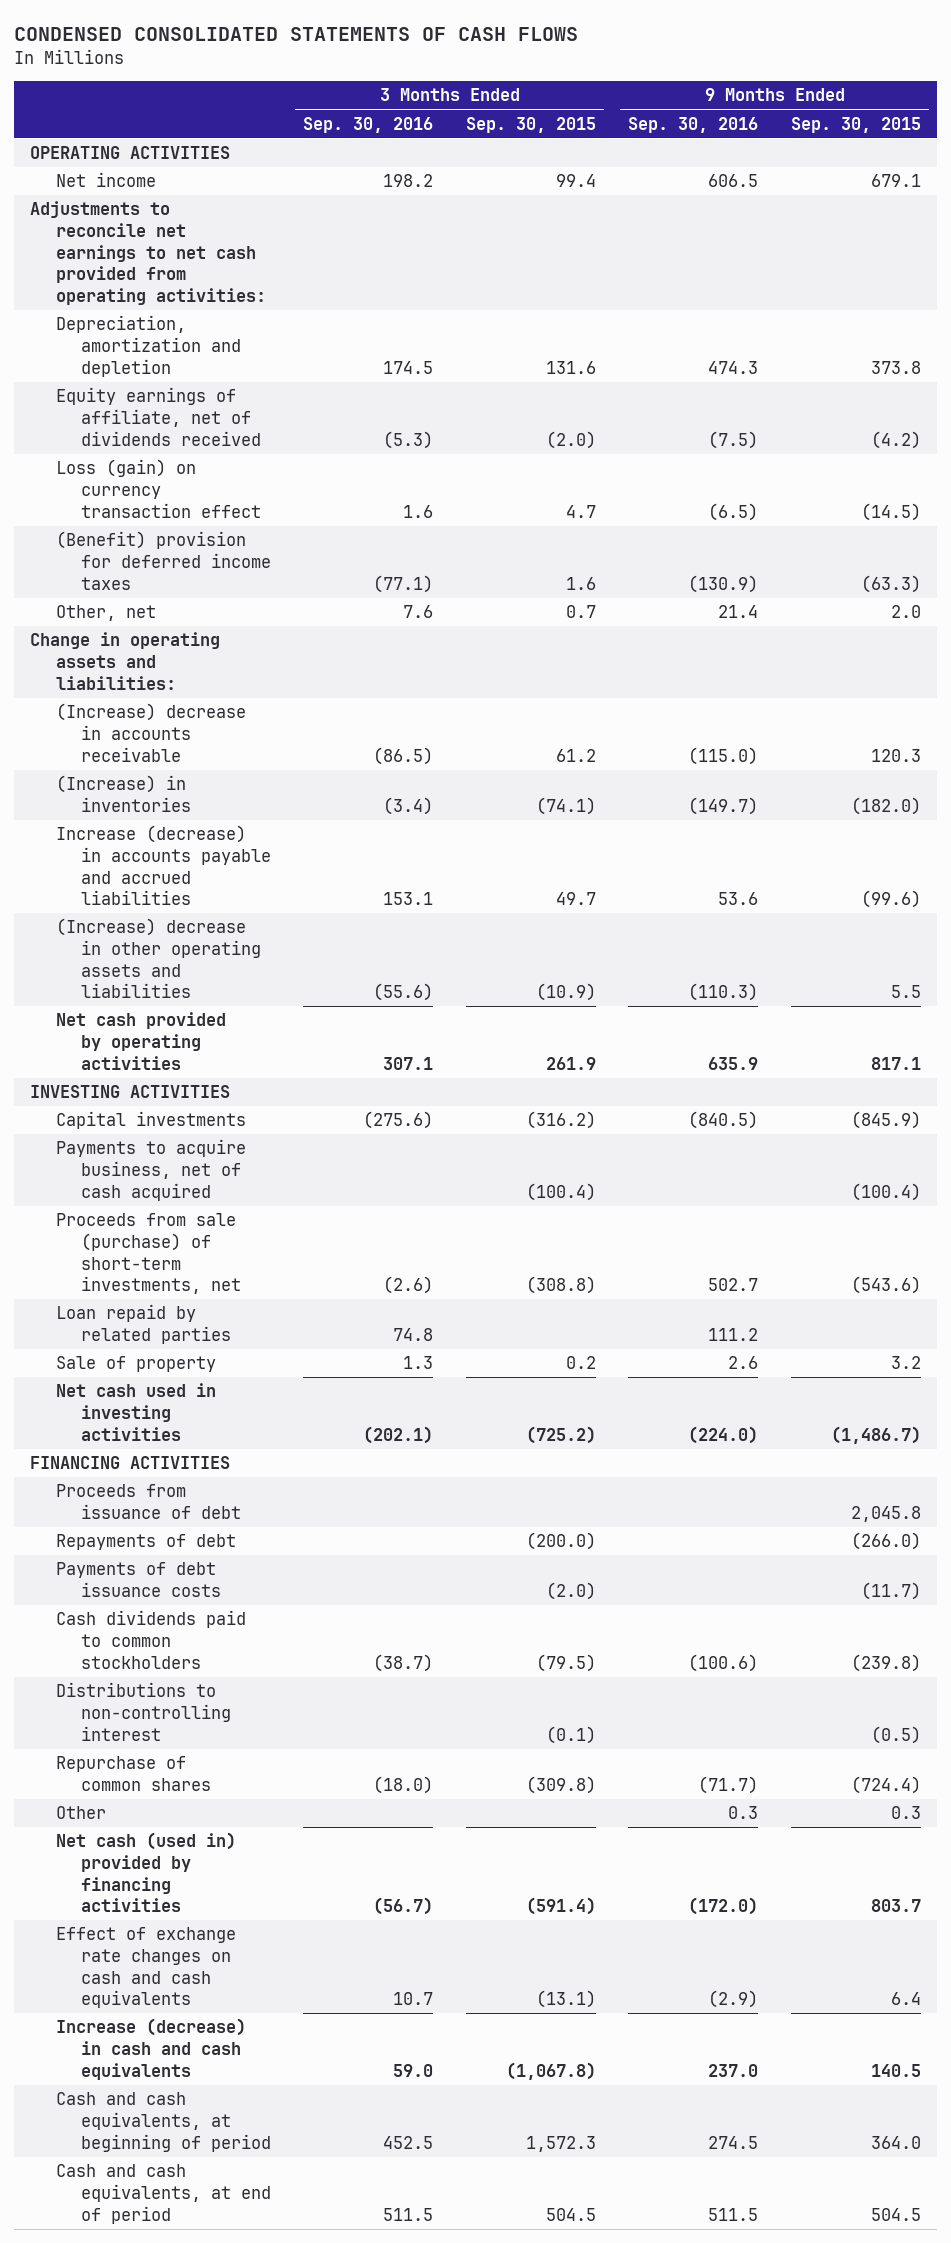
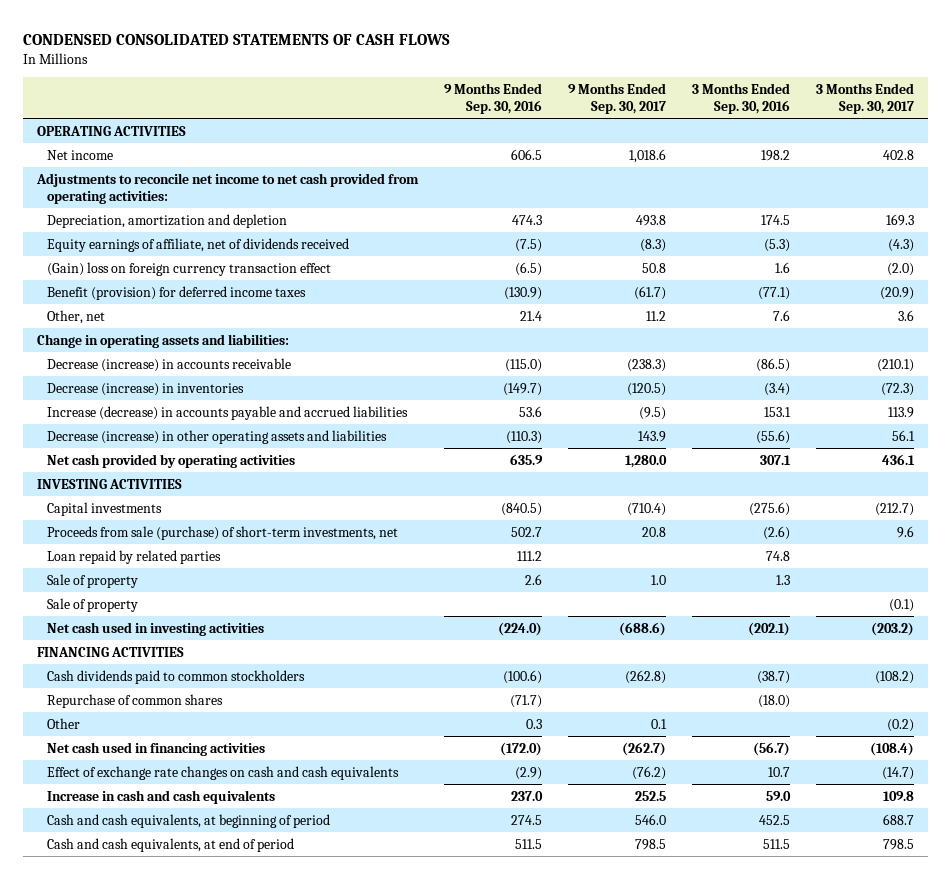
[465,116,596,133] Sep. 30, 2015 -> none
[791,116,922,133] Sep. 30, 2015 -> none
none -> [568,82,667,114] 9 Months Ended Sep. 30, 2017
none -> [816,82,915,114] 3 Months Ended Sep. 30, 2017
[30,201,266,305] Adjustments to reconcile net earnings to net cash provided from operating activities: -> [35,172,419,204] Adjustments to reconcile net income to net cash provided from operating activities:
[55,459,261,518] Loss (gain) on currency transaction effect -> [47,261,332,276] (Gain) loss on foreign currency transaction effect
[55,531,271,590] (Benefit) provision for deferred income taxes -> [47,285,307,300] Benefit (provision) for deferred income taxes
[55,703,246,762] (Increase) decrease in accounts receivable -> [47,357,292,372] Decrease (increase) in accounts receivable
[55,775,191,813] (Increase) in inventories -> [47,382,245,396] Decrease (increase) in inventories
[55,918,261,999] (Increase) decrease in other operating assets and liabilities -> [47,429,388,444] Decrease (increase) in other operating assets and liabilities
[55,1139,246,1201] Payments to acquire business, net of cash acquired -> none
none -> [47,597,139,612] Sale of property
[55,1484,241,1520] Proceeds from issuance of debt -> none
[55,1534,236,1551] Repayments of debt -> none
[55,1562,221,1598] Payments of debt issuance costs -> none
[55,1682,231,1741] Distributions to non-controlling interest -> none
[55,1832,236,1913] Net cash (used in) provided by financing activities -> [47,741,266,756] Net cash used in financing activities
[55,2018,246,2080] Increase (decrease) in cash and cash equivalents -> [47,789,276,804] Increase in cash and cash equivalents

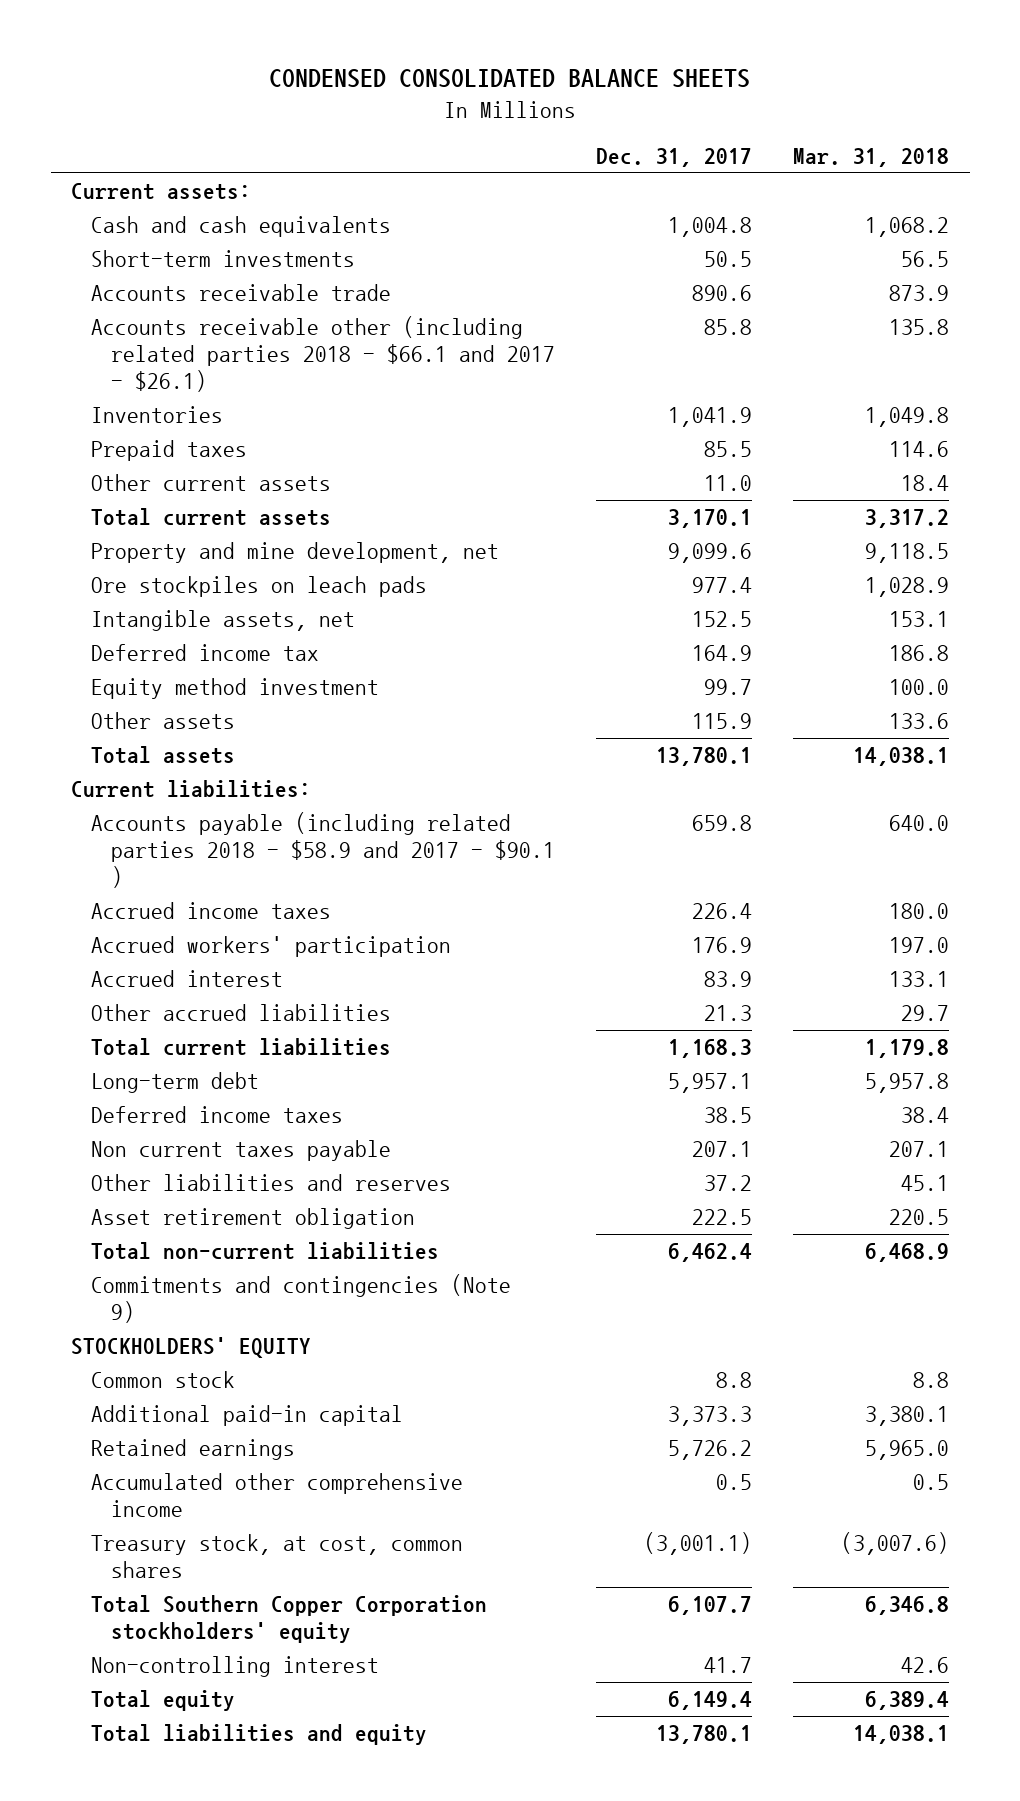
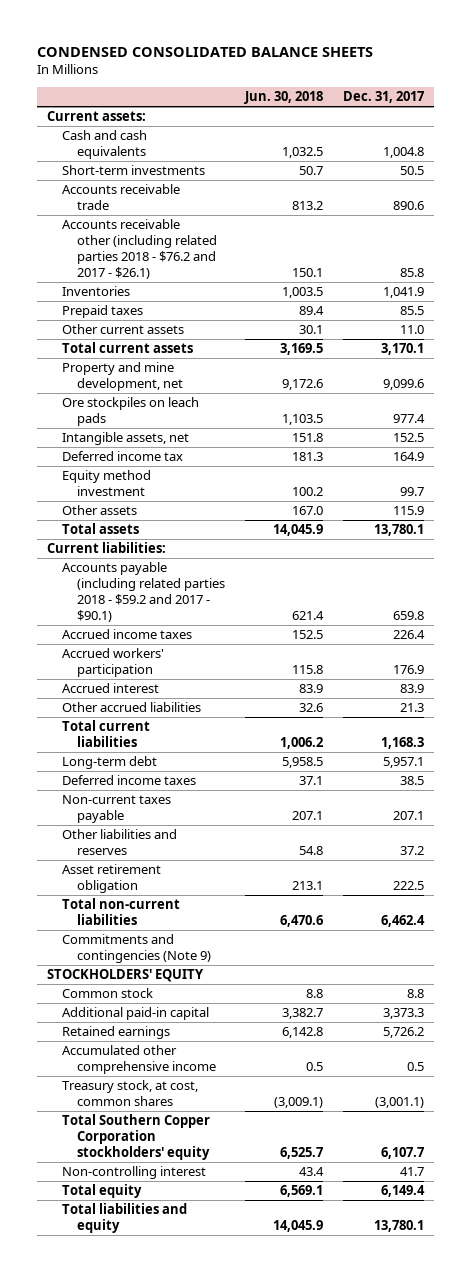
[793,148,950,168] Mar. 31, 2018 -> none
none -> [244,91,324,105] Jun. 30, 2018
[91,316,556,393] Accounts receivable other (including related parties 2018 - $66.1 and 2017 - $26.1) -> [62,219,218,280] Accounts receivable other (including related parties 2018 - $76.2 and 2017 - $26.1)
[91,812,556,889] Accounts payable (including related parties 2018 - $58.9 and 2017 - $90.1 ) -> [62,562,226,623] Accounts payable (including related parties 2018 - $59.2 and 2017 - $90.1)
[91,1140,392,1162] Non current taxes payable -> [62,795,172,824] Non-current taxes payable

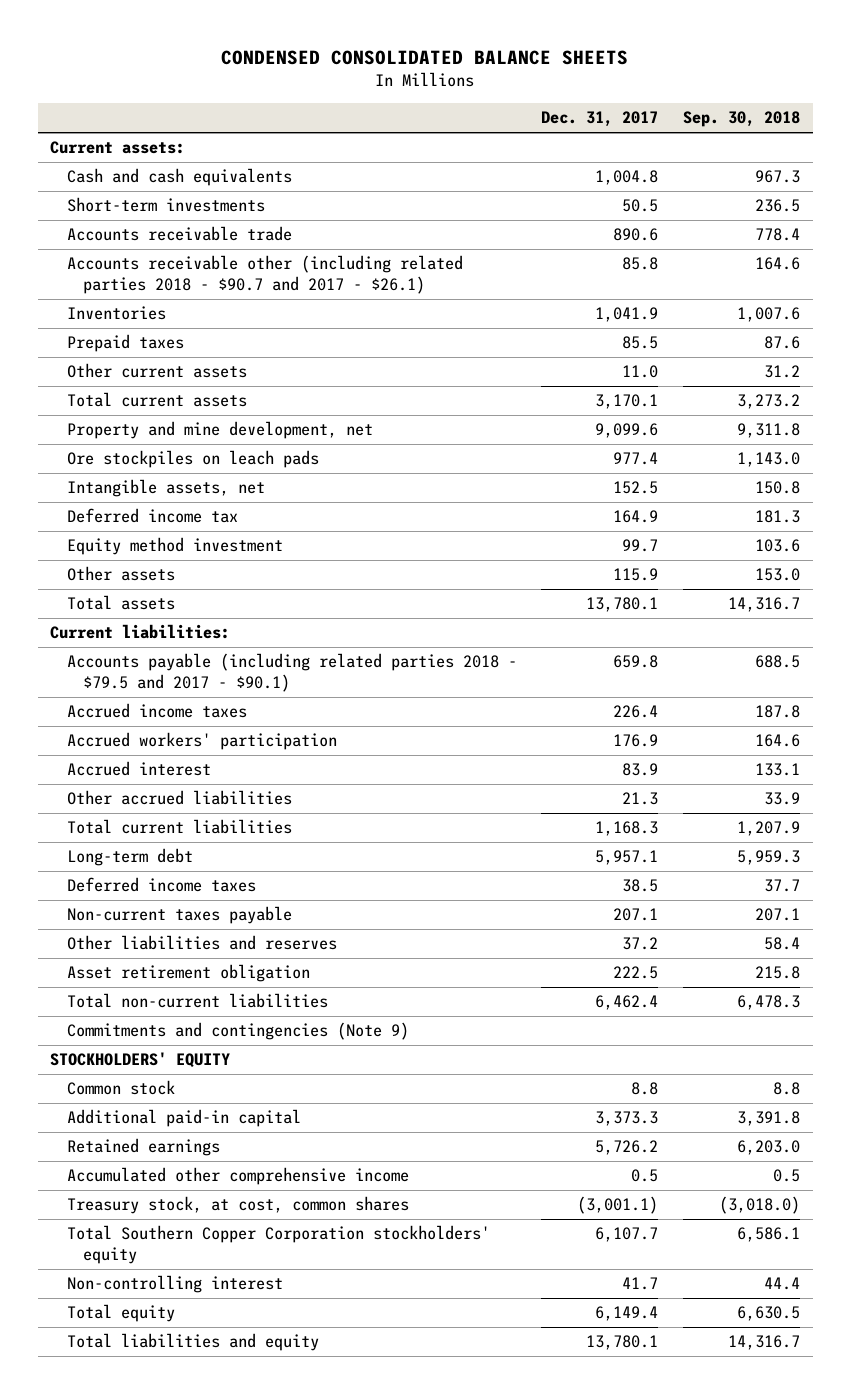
[244,91,324,105] Jun. 30, 2018 -> none
none -> [683,111,801,128] Sep. 30, 2018
[62,219,218,280] Accounts receivable other (including related parties 2018 - $76.2 and 2017 - $26.1) -> [66,255,463,295] Accounts receivable other (including related parties 2018 - $90.7 and 2017 - $26.1)
[62,562,226,623] Accounts payable (including related parties 2018 - $59.2 and 2017 - $90.1) -> [66,653,517,693] Accounts payable (including related parties 2018 - $79.5 and 2017 - $90.1)

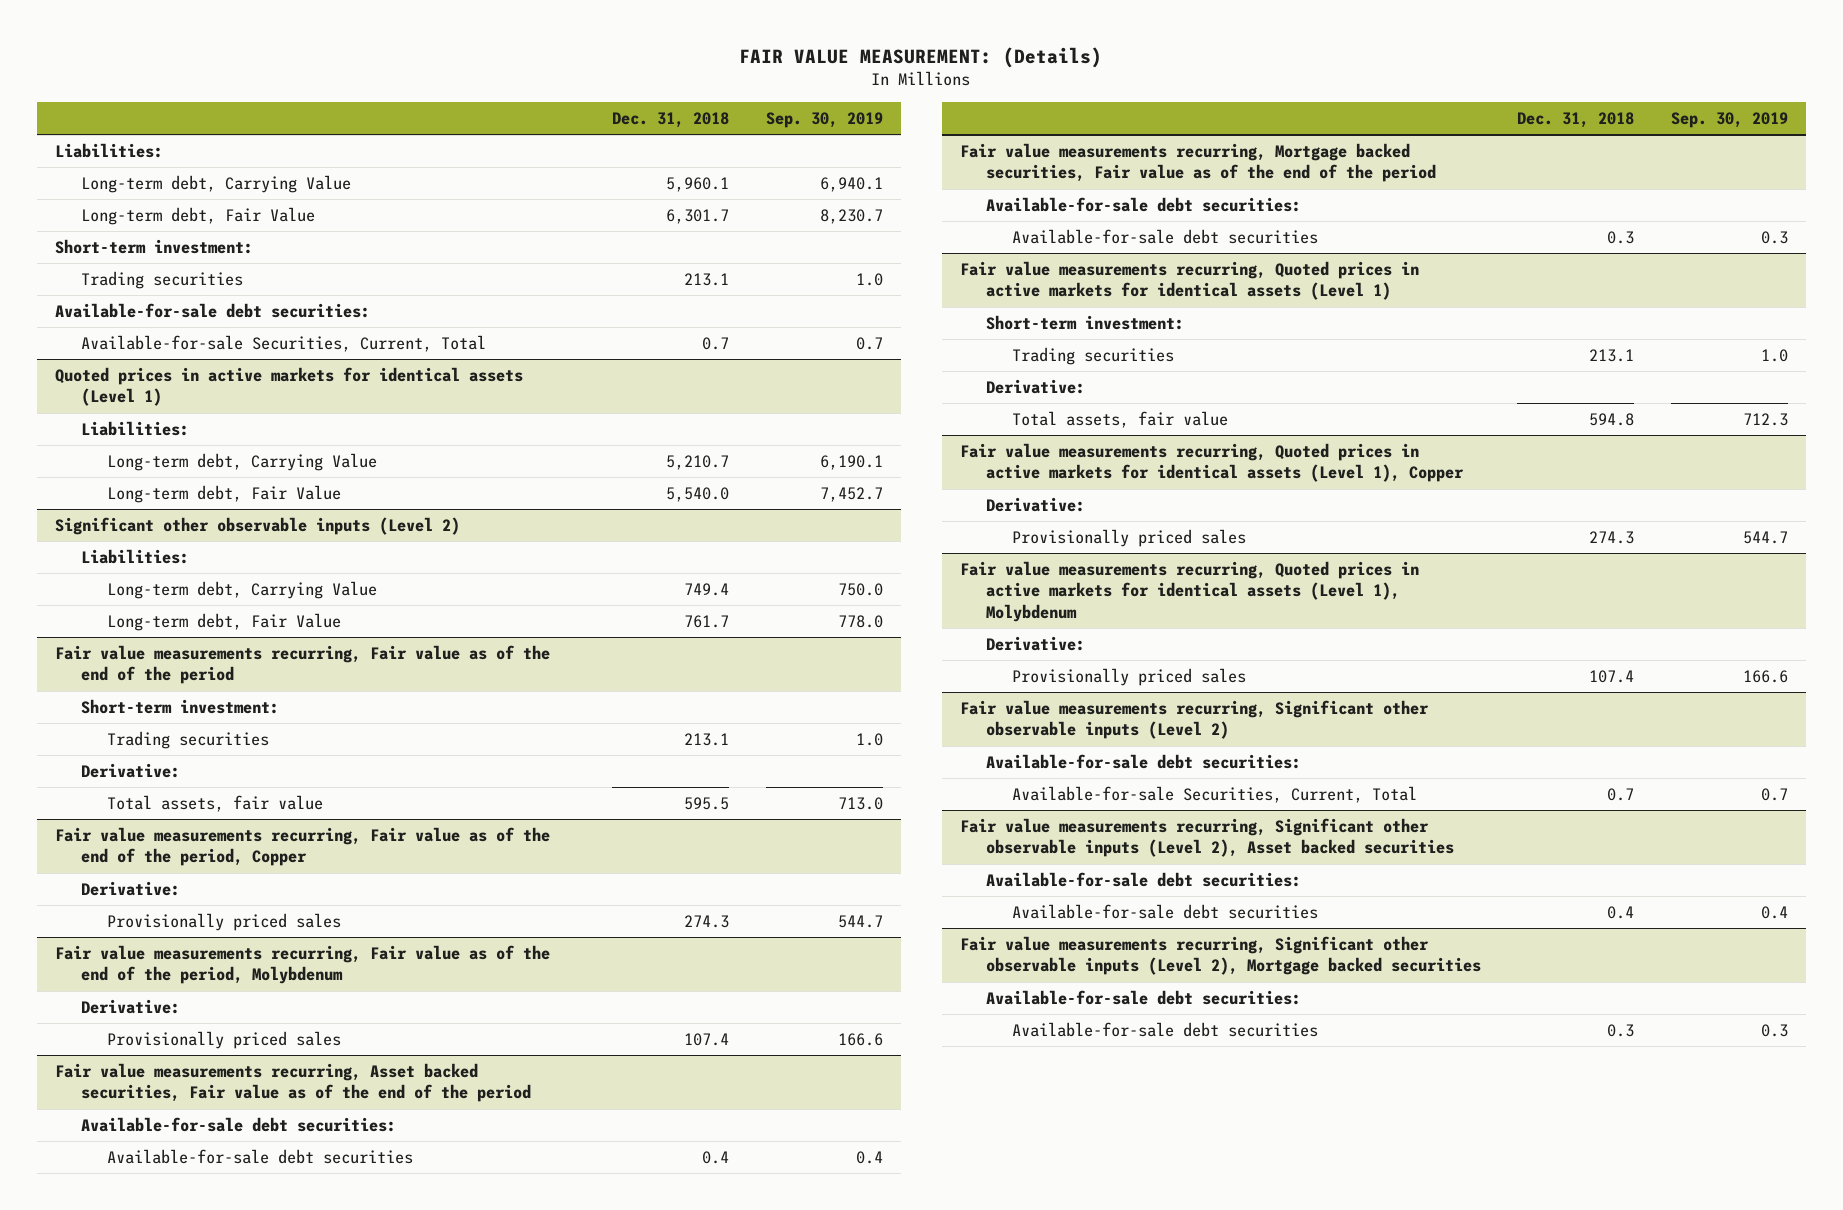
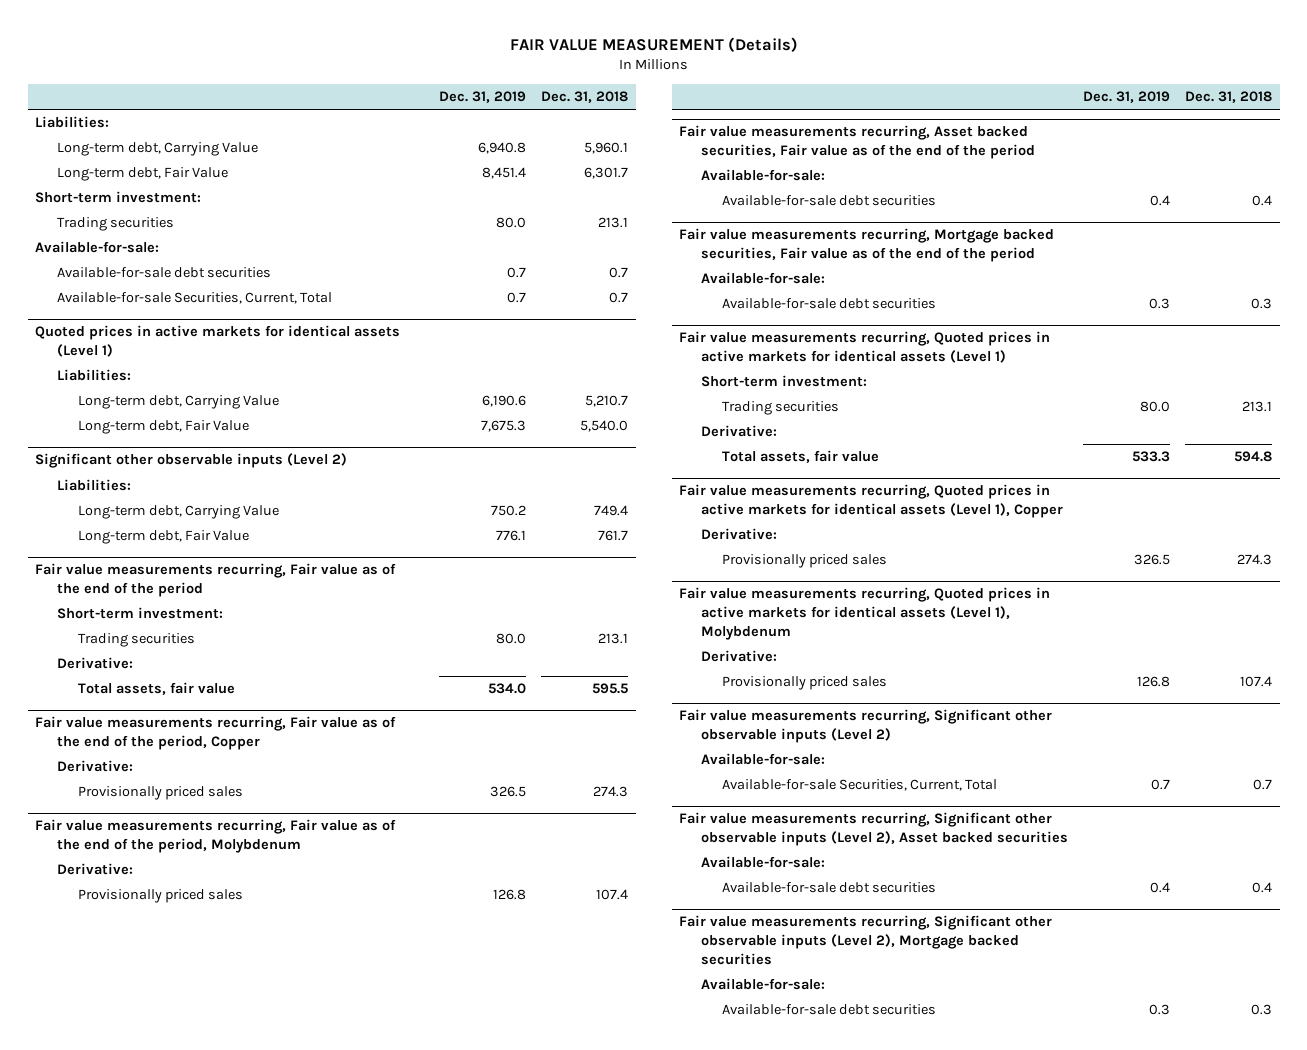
[739,46,1103,68] FAIR VALUE MEASUREMENT: (Details) -> [509,36,798,52] FAIR VALUE MEASUREMENT (Details)
[765,111,883,128] Sep. 30, 2019 -> none
none -> [438,91,526,104] Dec. 31, 2019
[55,302,371,318] Available-for-sale debt securities: -> [35,241,160,254] Available-for-sale:
none -> [56,267,271,279] Available-for-sale debt securities
[81,1116,397,1132] Available-for-sale debt securities: -> [700,169,825,182] Available-for-sale:
[986,196,1302,212] Available-for-sale debt securities: -> [700,272,825,285] Available-for-sale:
[986,753,1302,769] Available-for-sale debt securities: -> [700,753,825,766] Available-for-sale:
[986,871,1302,887] Available-for-sale debt securities: -> [700,856,825,869] Available-for-sale:
[986,989,1302,1005] Available-for-sale debt securities: -> [700,978,825,991] Available-for-sale:

